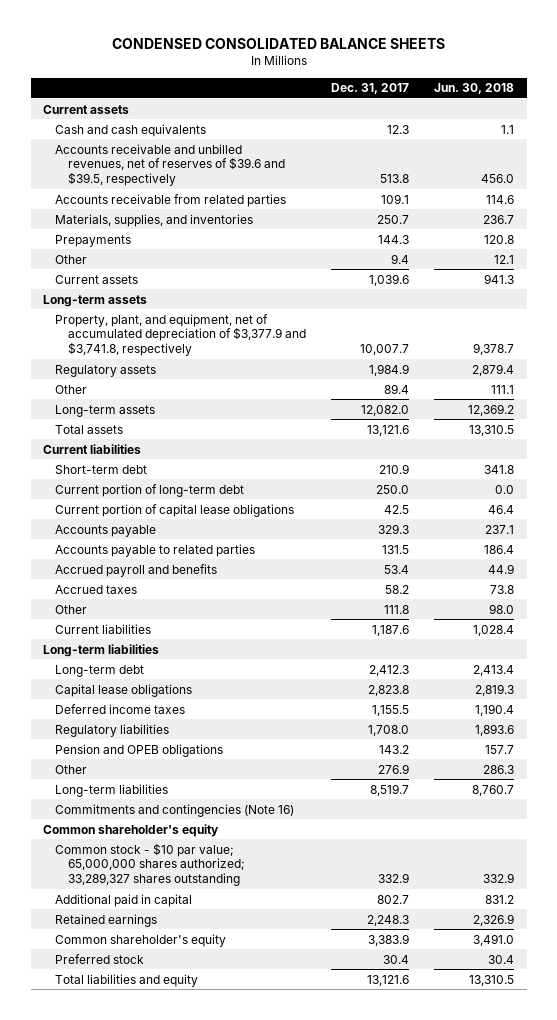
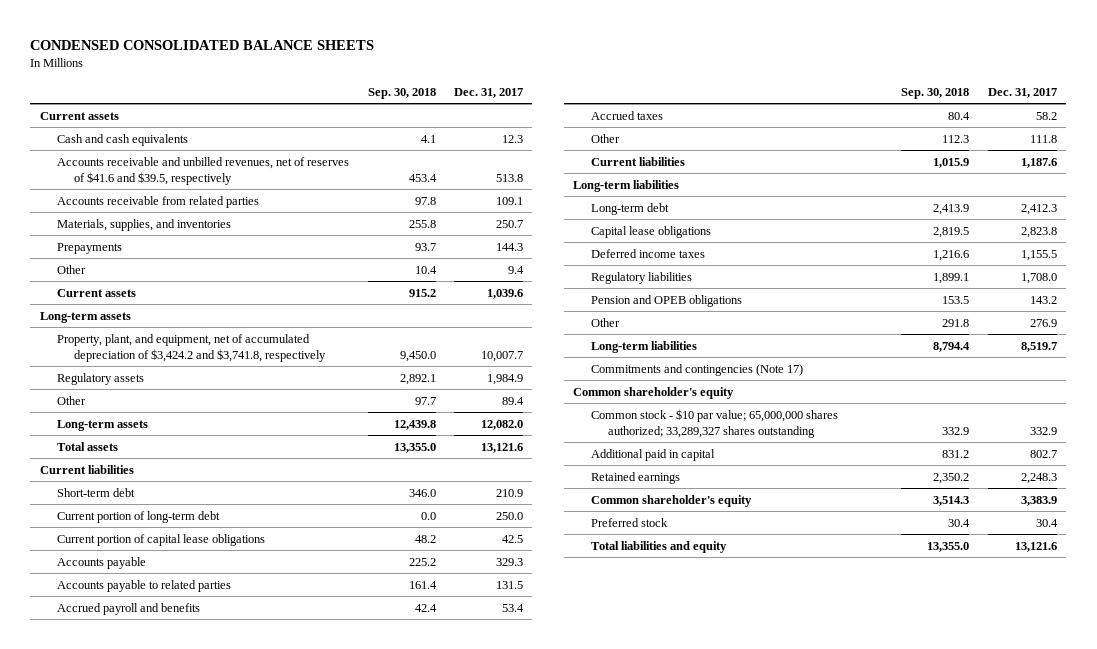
[434,83,515,95] Jun. 30, 2018 -> none
none -> [367,87,436,99] Sep. 30, 2018
[55,143,285,186] Accounts receivable and unbilled revenues, net of reserves of $39.6 and $39.5, respectively -> [56,156,349,185] Accounts receivable and unbilled revenues, net of reserves of $41.6 and $39.5, respectively
[55,313,306,356] Property, plant, and equipment, net of accumulated depreciation of $3,377.9 and $3,741.8, respectively -> [56,333,327,362] Property, plant, and equipment, net of accumulated depreciation of $3,424.2 and $3,741.8, respectively
[55,803,295,817] Commitments and contingencies (Note 16) -> [590,363,803,376] Commitments and contingencies (Note 17)

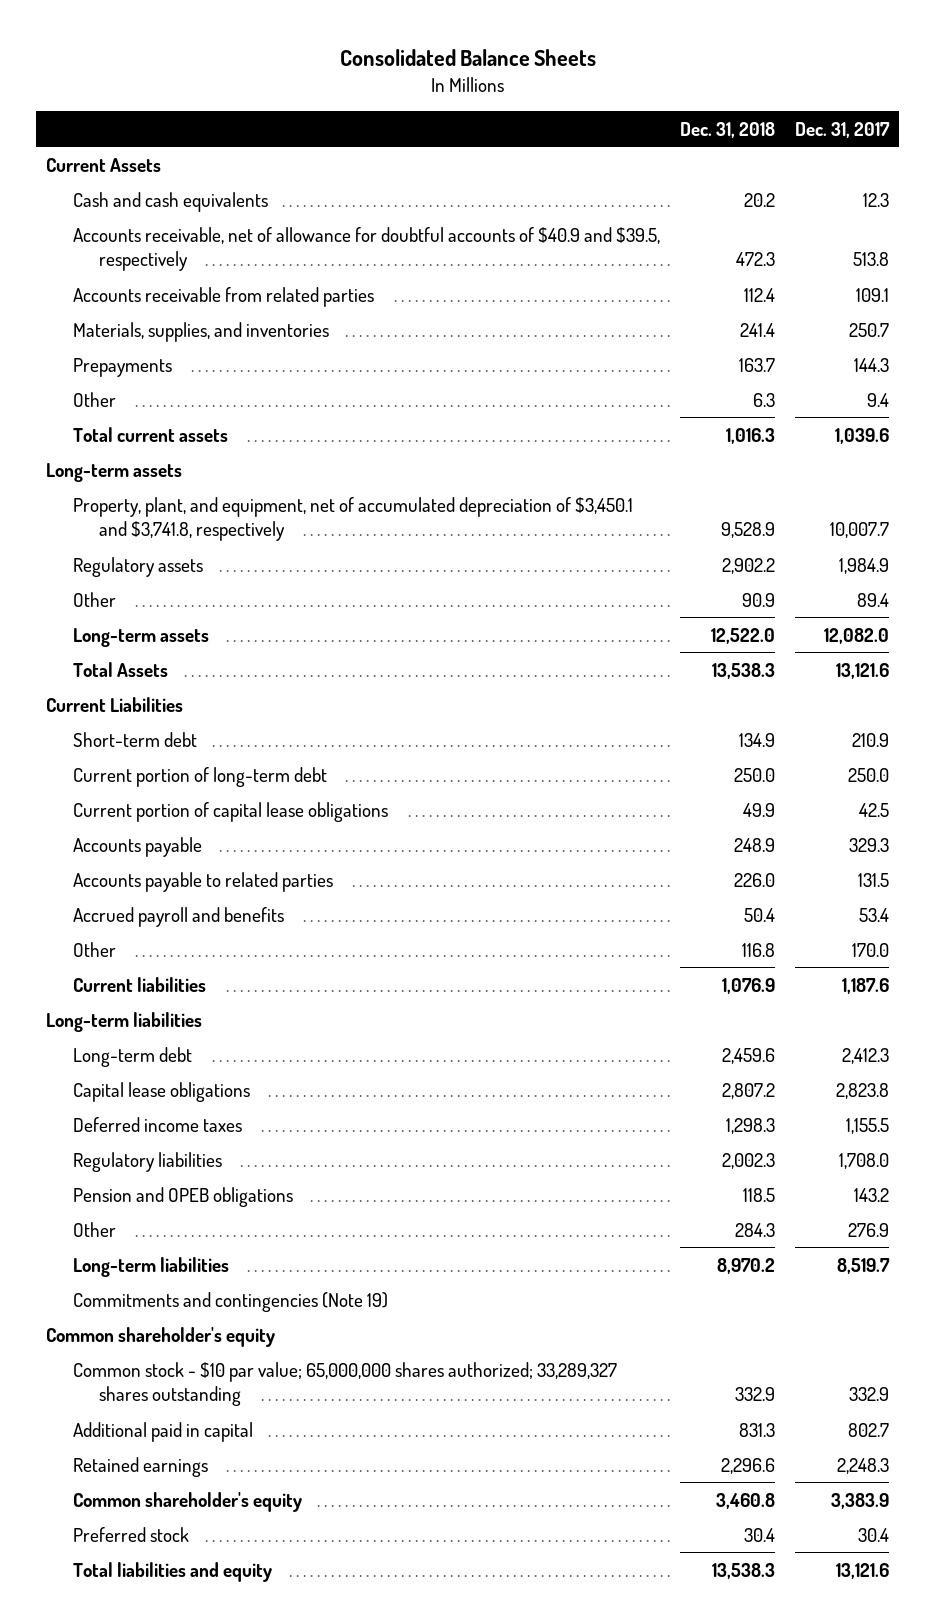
[30,39,375,50] CONDENSED CONSOLIDATED BALANCE SHEETS -> [339,49,596,67] Consolidated Balance Sheets
[367,87,436,99] Sep. 30, 2018 -> none
none -> [679,121,775,138] Dec. 31, 2018
[39,111,119,120] Current assets -> [46,157,162,172] Current Assets
[56,156,349,185] Accounts receivable and unbilled revenues, net of reserves of $41.6 and $39.5, respectively -> [72,226,660,271] Accounts receivable, net of allowance for doubtful accounts of $40.9 and $39.5, respectively
[56,288,136,297] Current assets -> [72,426,228,442] Total current assets
[56,333,327,362] Property, plant, and equipment, net of accumulated depreciation of $3,424.2 and $3,741.8, respectively -> [72,496,633,541] Property, plant, and equipment, net of accumulated depreciation of $3,450.1 and $3,741.8, respectively
[56,441,118,451] Total assets -> [72,661,168,677] Total Assets
[39,464,134,474] Current liabilities -> [46,696,184,712] Current Liabilities
[590,110,663,120] Accrued taxes -> none
[1029,134,1057,143] 111.8 -> [852,942,890,957] 170.0
[590,363,803,376] Commitments and contingencies (Note 17) -> [72,1291,388,1312] Commitments and contingencies (Note 19)

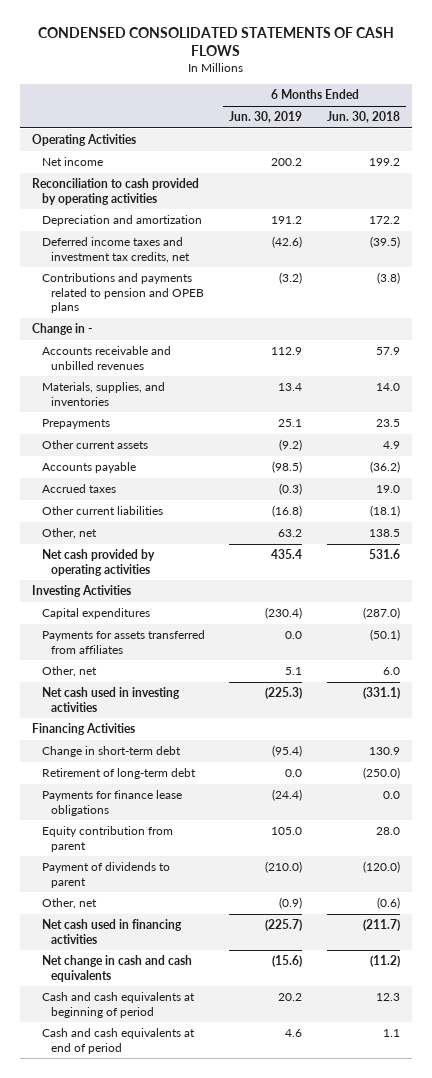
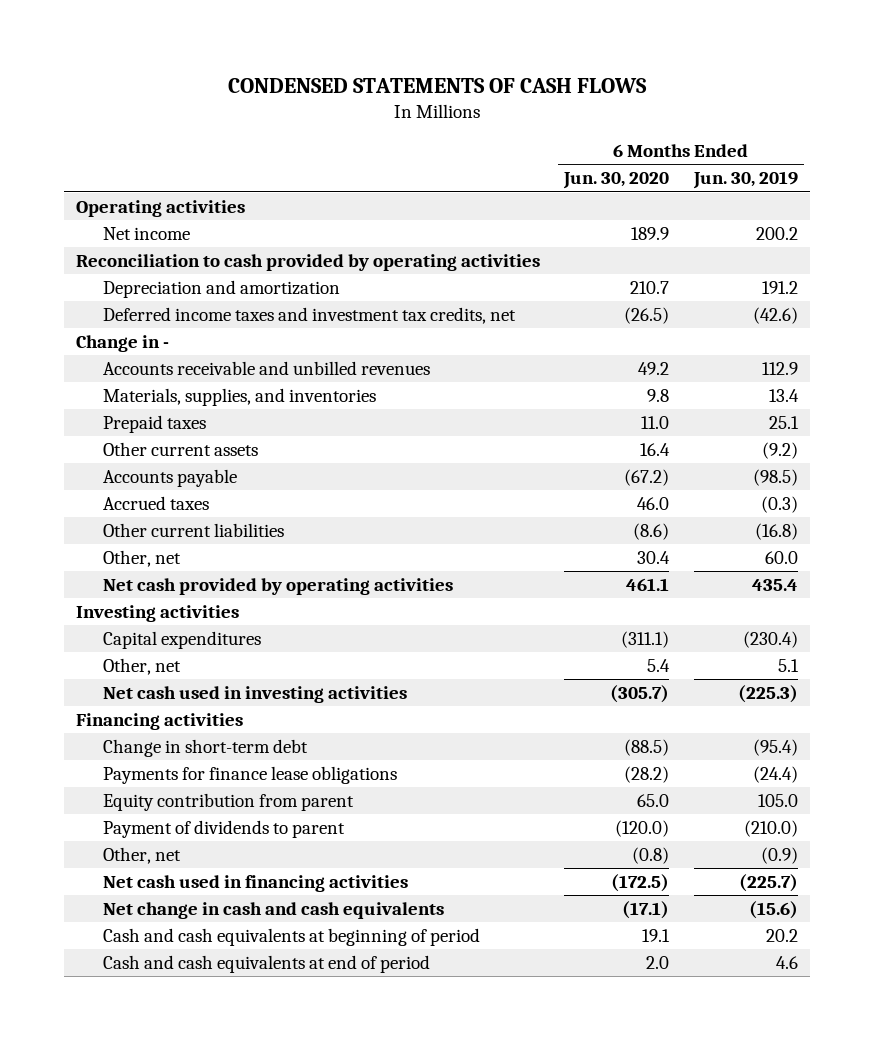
[37,27,394,57] CONDENSED CONSOLIDATED STATEMENTS OF CASH FLOWS -> [227,77,647,93] CONDENSED STATEMENTS OF CASH FLOWS
[326,111,400,124] Jun. 30, 2018 -> none
none -> [563,172,670,190] Jun. 30, 2020
[32,134,137,147] Operating Activities -> [75,200,245,218] Operating activities
[41,273,205,314] Contributions and payments related to pension and OPEB plans -> none
[41,419,110,430] Prepayments -> [102,415,206,434] Prepaid taxes
[278,529,303,538] 63.2 -> [765,551,799,565] 60.0
[32,585,132,598] Investing Activities -> [75,605,239,623] Investing activities
[41,630,205,654] Payments for assets transferred from affiliates -> none
[32,723,136,736] Financing Activities -> [75,713,243,731] Financing activities
[41,768,196,780] Retirement of long-term debt -> none

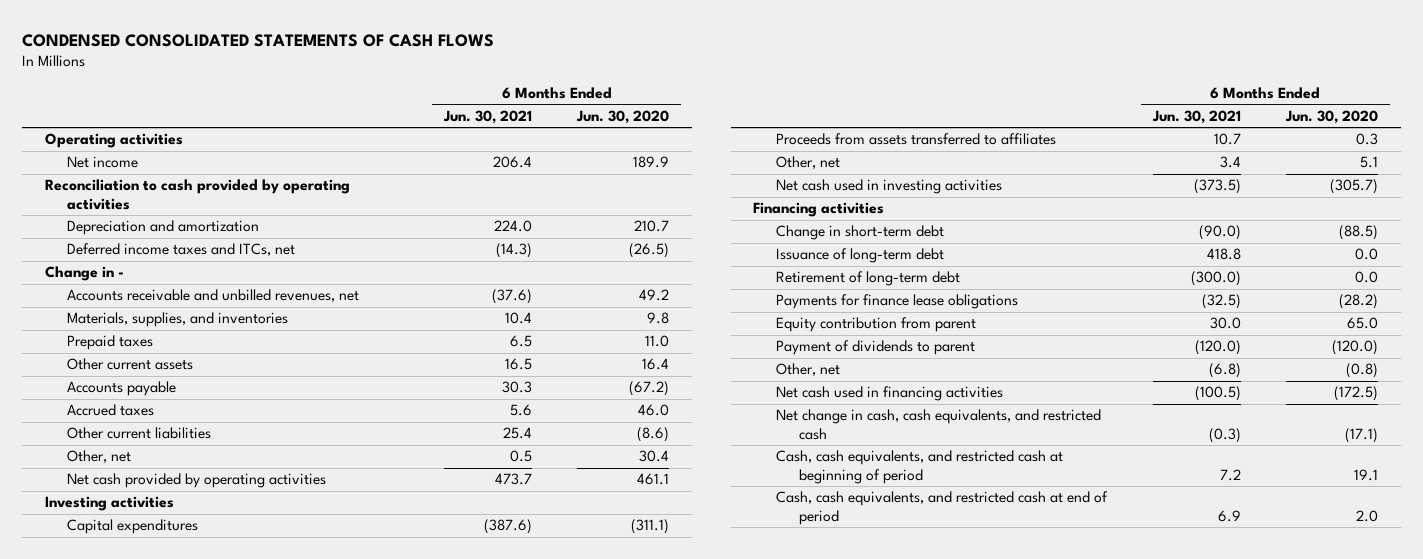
[227,77,647,93] CONDENSED STATEMENTS OF CASH FLOWS -> [21,33,494,47] CONDENSED CONSOLIDATED STATEMENTS OF CASH FLOWS
[693,171,799,190] Jun. 30, 2019 -> none
none -> [442,110,532,125] Jun. 30, 2021
[102,307,516,325] Deferred income taxes and investment tax credits, net -> [67,243,296,257] Deferred income taxes and ITCs, net
[102,361,430,376] Accounts receivable and unbilled revenues -> [67,289,360,303] Accounts receivable and unbilled revenues, net
none -> [776,133,1057,146] Proceeds from assets transferred to affiliates
[647,659,671,673] 5.4 -> [1360,156,1379,169] 5.1
none -> [776,248,945,264] Issuance of long-term debt
none -> [776,271,961,287] Retirement of long-term debt
[102,902,444,920] Net change in cash and cash equivalents -> [776,409,1102,440] Net change in cash, cash equivalents, and restricted cash
[102,928,480,947] Cash and cash equivalents at beginning of period -> [776,450,1064,484] Cash, cash equivalents, and restricted cash at beginning of period
[102,955,430,974] Cash and cash equivalents at end of period -> [776,491,1109,525] Cash, cash equivalents, and restricted cash at end of period

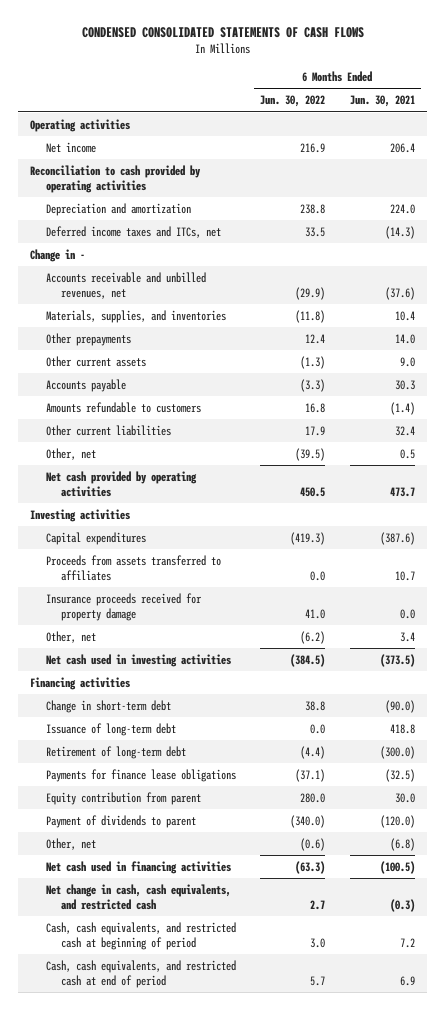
[576,110,670,125] Jun. 30, 2020 -> none
none -> [260,95,326,108] Jun. 30, 2022
[67,335,154,351] Prepaid taxes -> none
none -> [45,332,131,346] Other prepayments
[504,358,532,371] 16.5 -> [399,356,415,367] 9.0
[67,404,155,417] Accrued taxes -> none
none -> [45,401,201,413] Amounts refundable to customers
[502,427,532,440] 25.4 -> [394,425,415,436] 32.4
none -> [45,592,202,621] Insurance proceeds received for property damage

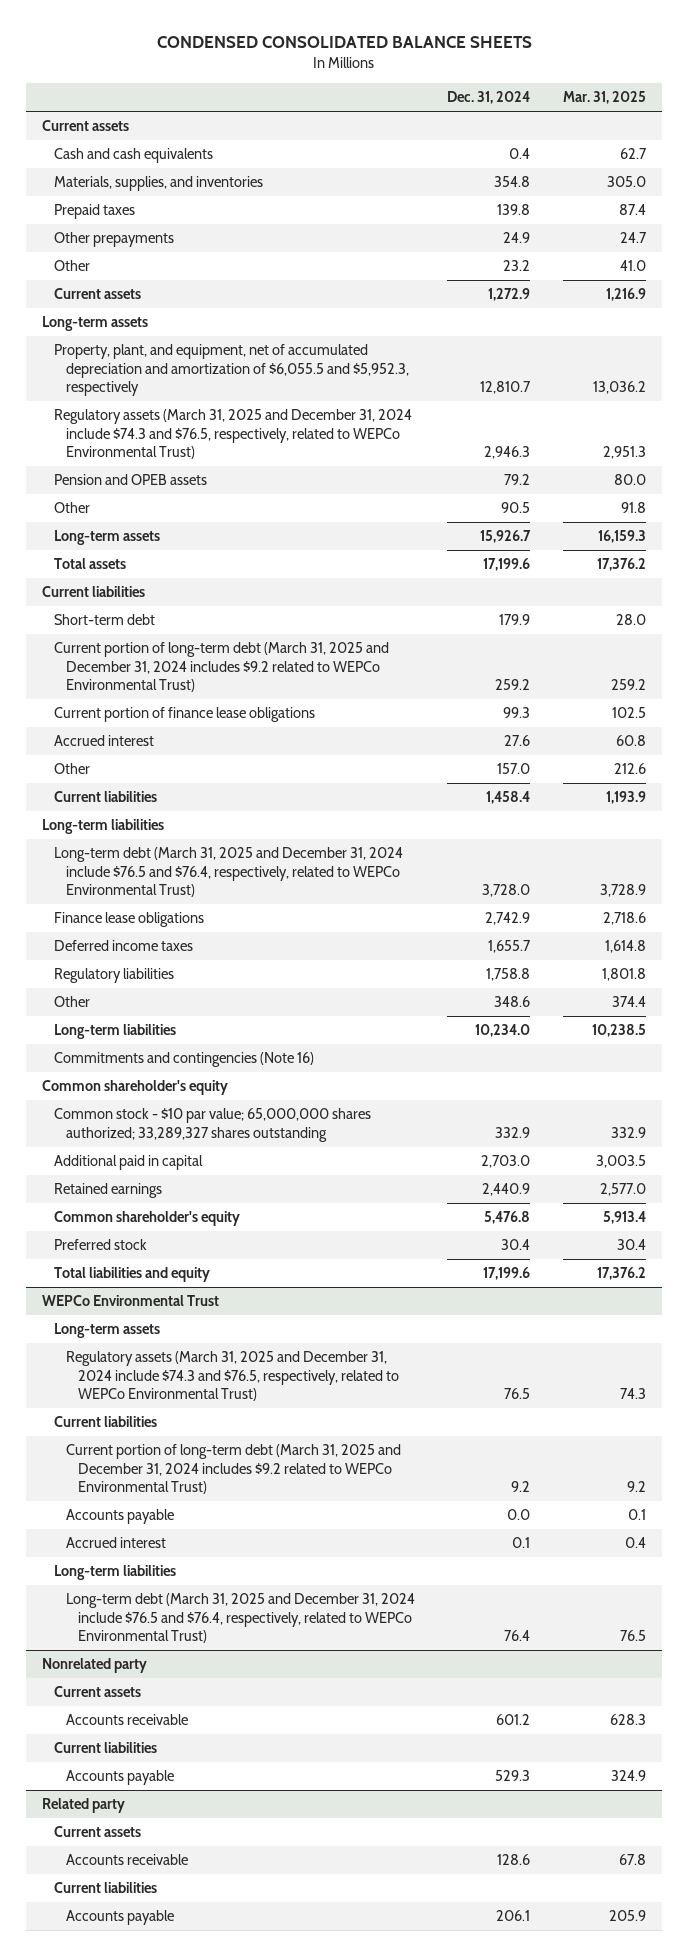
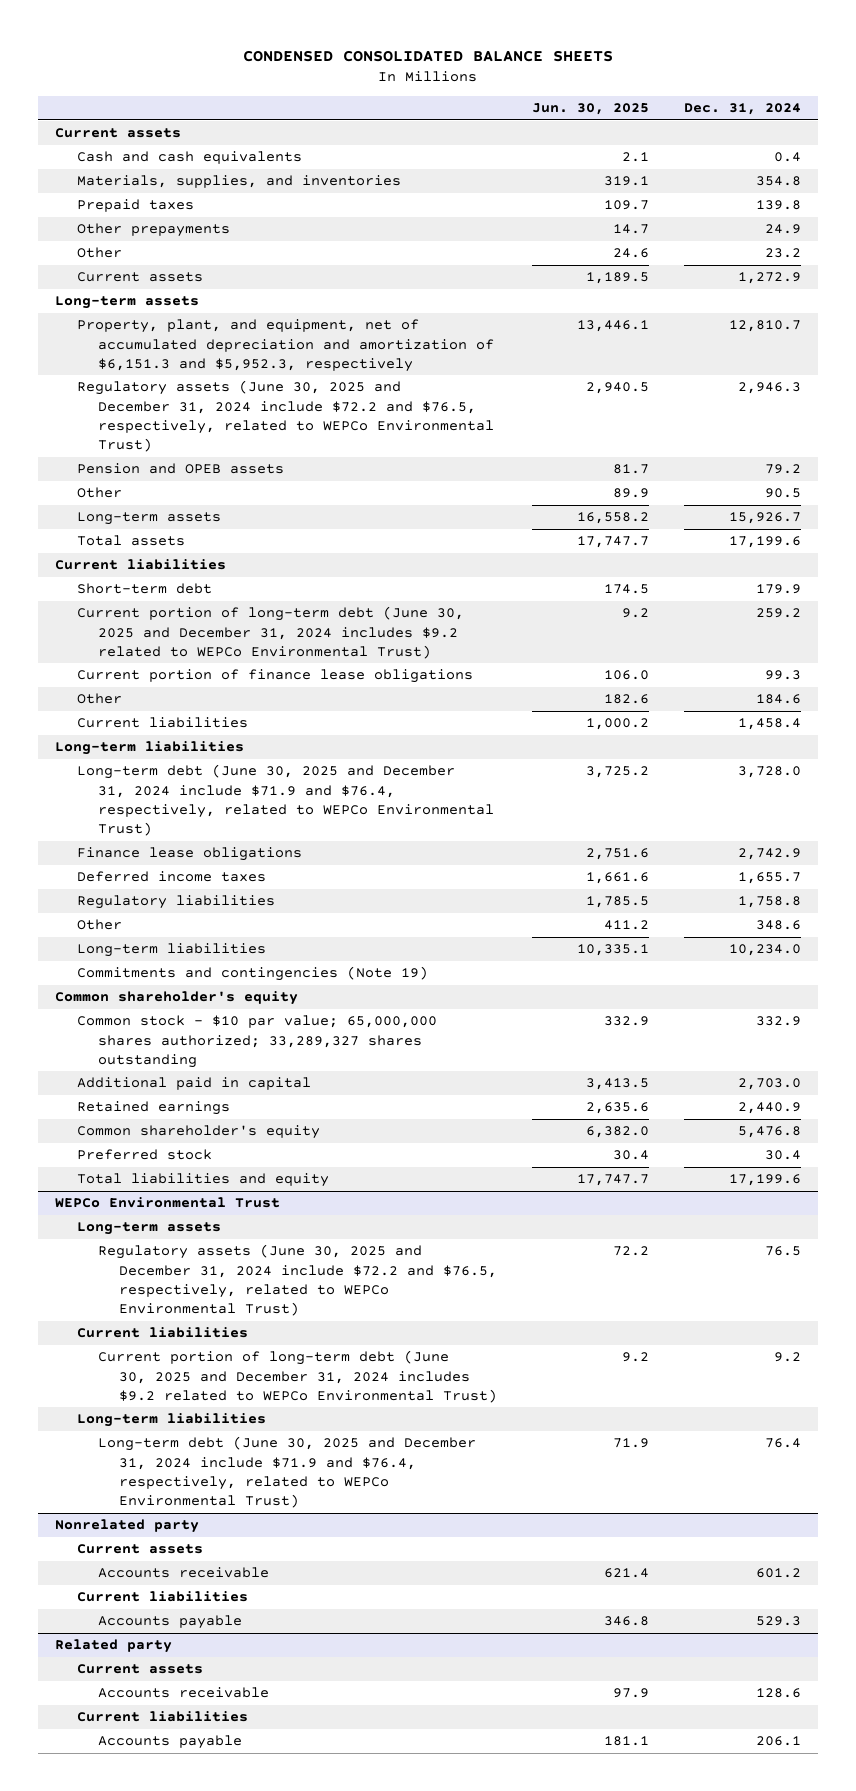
[562,91,646,105] Mar. 31, 2025 -> none
none -> [531,103,649,116] Jun. 30, 2025
[53,344,409,397] Property, plant, and equipment, net of accumulated depreciation and amortization of $6,055.5 and $5,952.3, respectively -> [76,319,494,372] Property, plant, and equipment, net of accumulated depreciation and amortization of $6,151.3 and $5,952.3, respectively
[53,409,412,460] Regulatory assets (March 31, 2025 and December 31, 2024 include $74.3 and $76.5, respectively, related to WEPCo Environmental Trust) -> [76,380,494,452] Regulatory assets (June 30, 2025 and December 31, 2024 include $72.2 and $76.5, respectively, related to WEPCo Environmental Trust)
[53,642,389,693] Current portion of long-term debt (March 31, 2025 and December 31, 2024 includes $9.2 related to WEPCo Environmental Trust) -> [76,606,464,659] Current portion of long-term debt (June 30, 2025 and December 31, 2024 includes $9.2 related to WEPCo Environmental Trust)
[53,735,154,747] Accrued interest -> none
[497,763,531,775] 157.0 -> [755,694,801,705] 184.6
[53,847,403,898] Long-term debt (March 31, 2025 and December 31, 2024 include $76.5 and $76.4, respectively, related to WEPCo Environmental Trust) -> [76,764,494,836] Long-term debt (June 30, 2025 and December 31, 2024 include $71.9 and $76.4, respectively, related to WEPCo Environmental Trust)
[53,1052,314,1068] Commitments and contingencies (Note 16) -> [76,966,428,982] Commitments and contingencies (Note 19)
[65,1351,399,1402] Regulatory assets (March 31, 2025 and December 31, 2024 include $74.3 and $76.5, respectively, related to WEPCo Environmental Trust) -> [97,1244,497,1316] Regulatory assets (June 30, 2025 and December 31, 2024 include $72.2 and $76.5, respectively, related to WEPCo Environmental Trust)
[65,1509,174,1525] Accounts payable -> none
[65,1537,166,1549] Accrued interest -> none
[65,1444,401,1495] Current portion of long-term debt (March 31, 2025 and December 31, 2024 includes $9.2 related to WEPCo Environmental Trust) -> [97,1350,497,1403] Current portion of long-term debt (June 30, 2025 and December 31, 2024 includes $9.2 related to WEPCo Environmental Trust)
[65,1593,415,1644] Long-term debt (March 31, 2025 and December 31, 2024 include $76.5 and $76.4, respectively, related to WEPCo Environmental Trust) -> [97,1436,476,1508] Long-term debt (June 30, 2025 and December 31, 2024 include $71.9 and $76.4, respectively, related to WEPCo Environmental Trust)

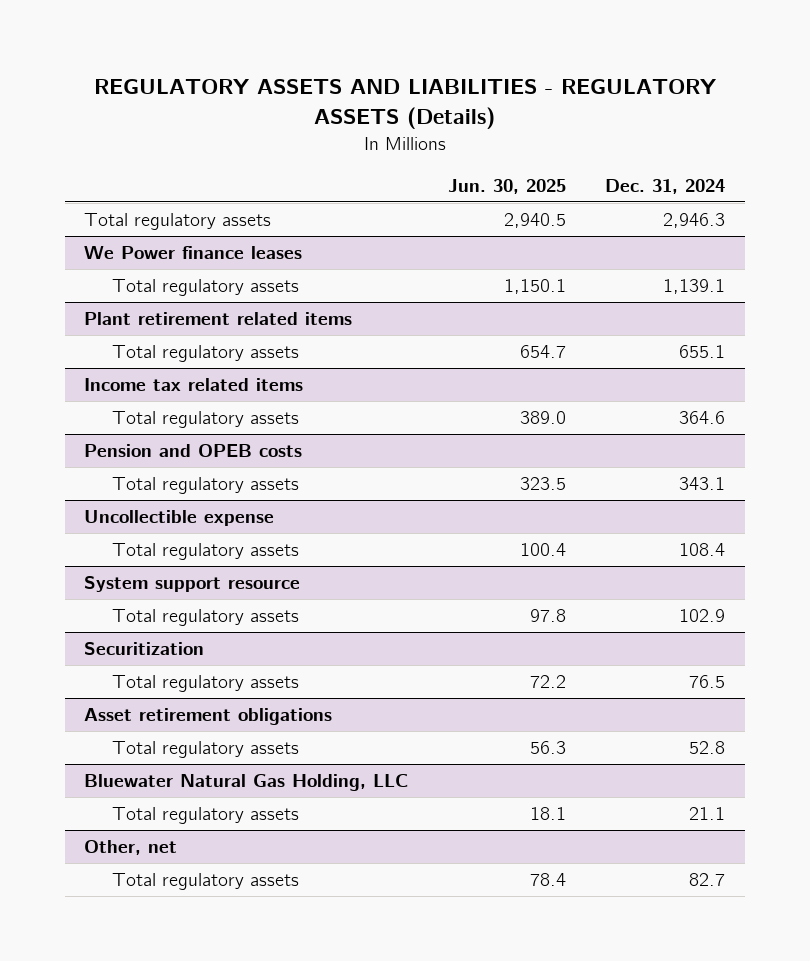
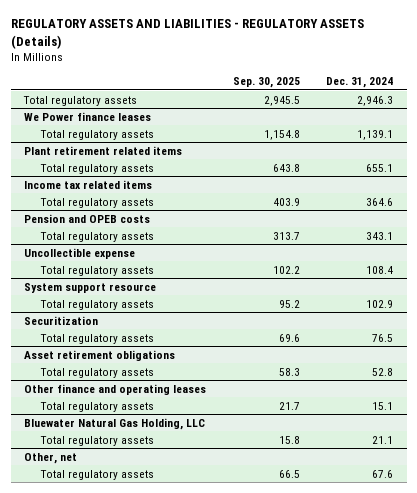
[447,179,566,195] Jun. 30, 2025 -> none
none -> [232,77,300,89] Sep. 30, 2025
none -> [24,383,207,395] Other finance and operating leases
none -> [40,401,155,412] Total regulatory assets
[689,872,726,886] 82.7 -> [372,469,394,478] 67.6

